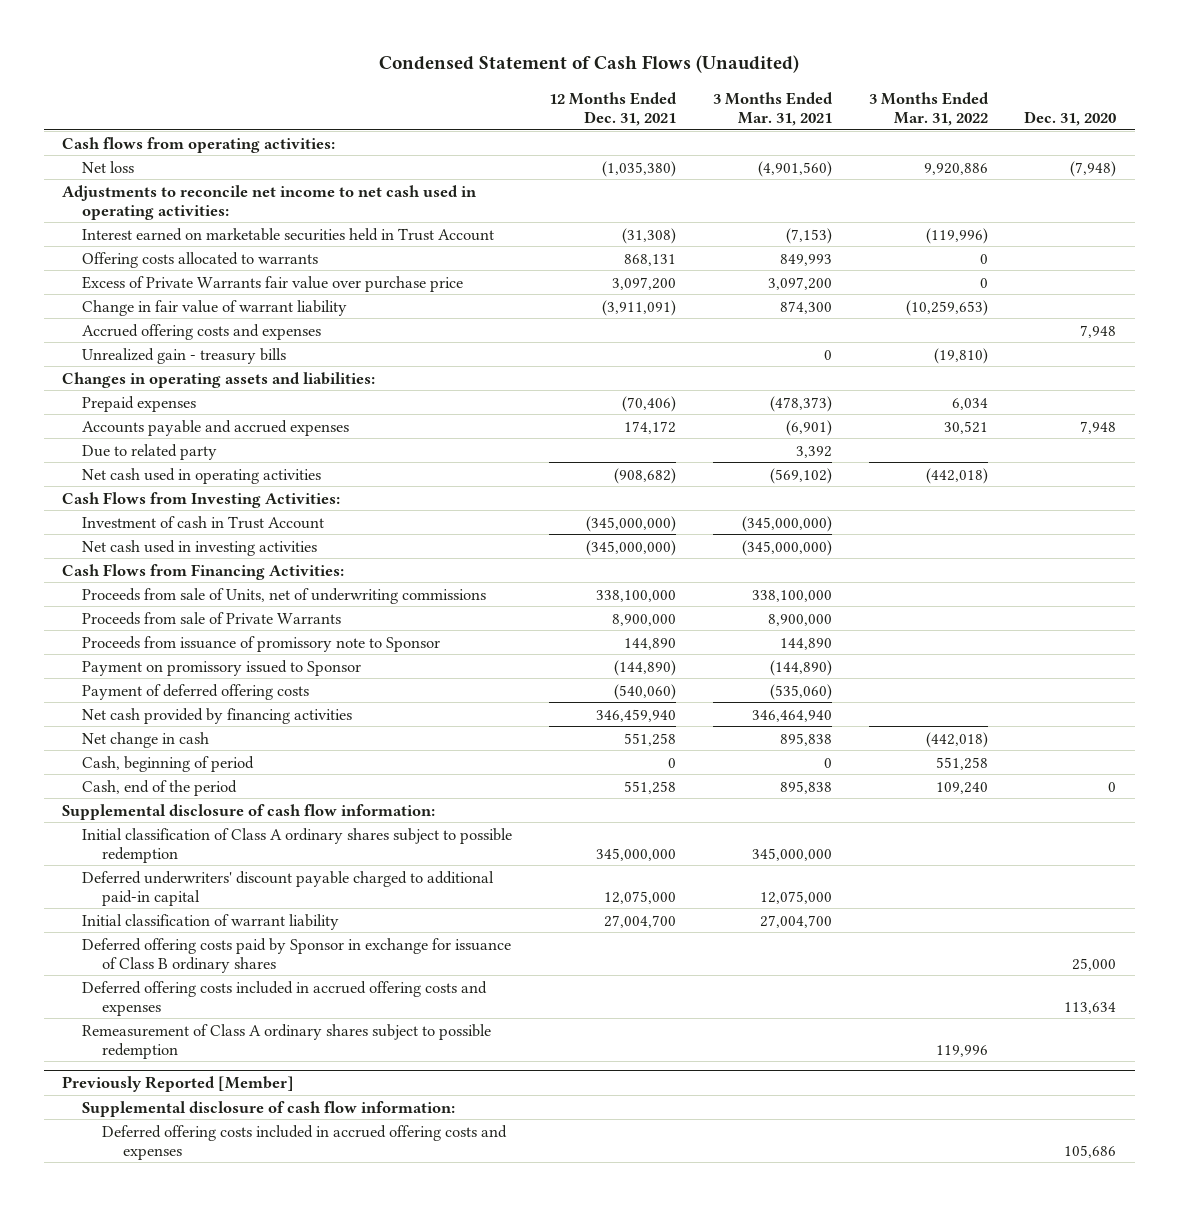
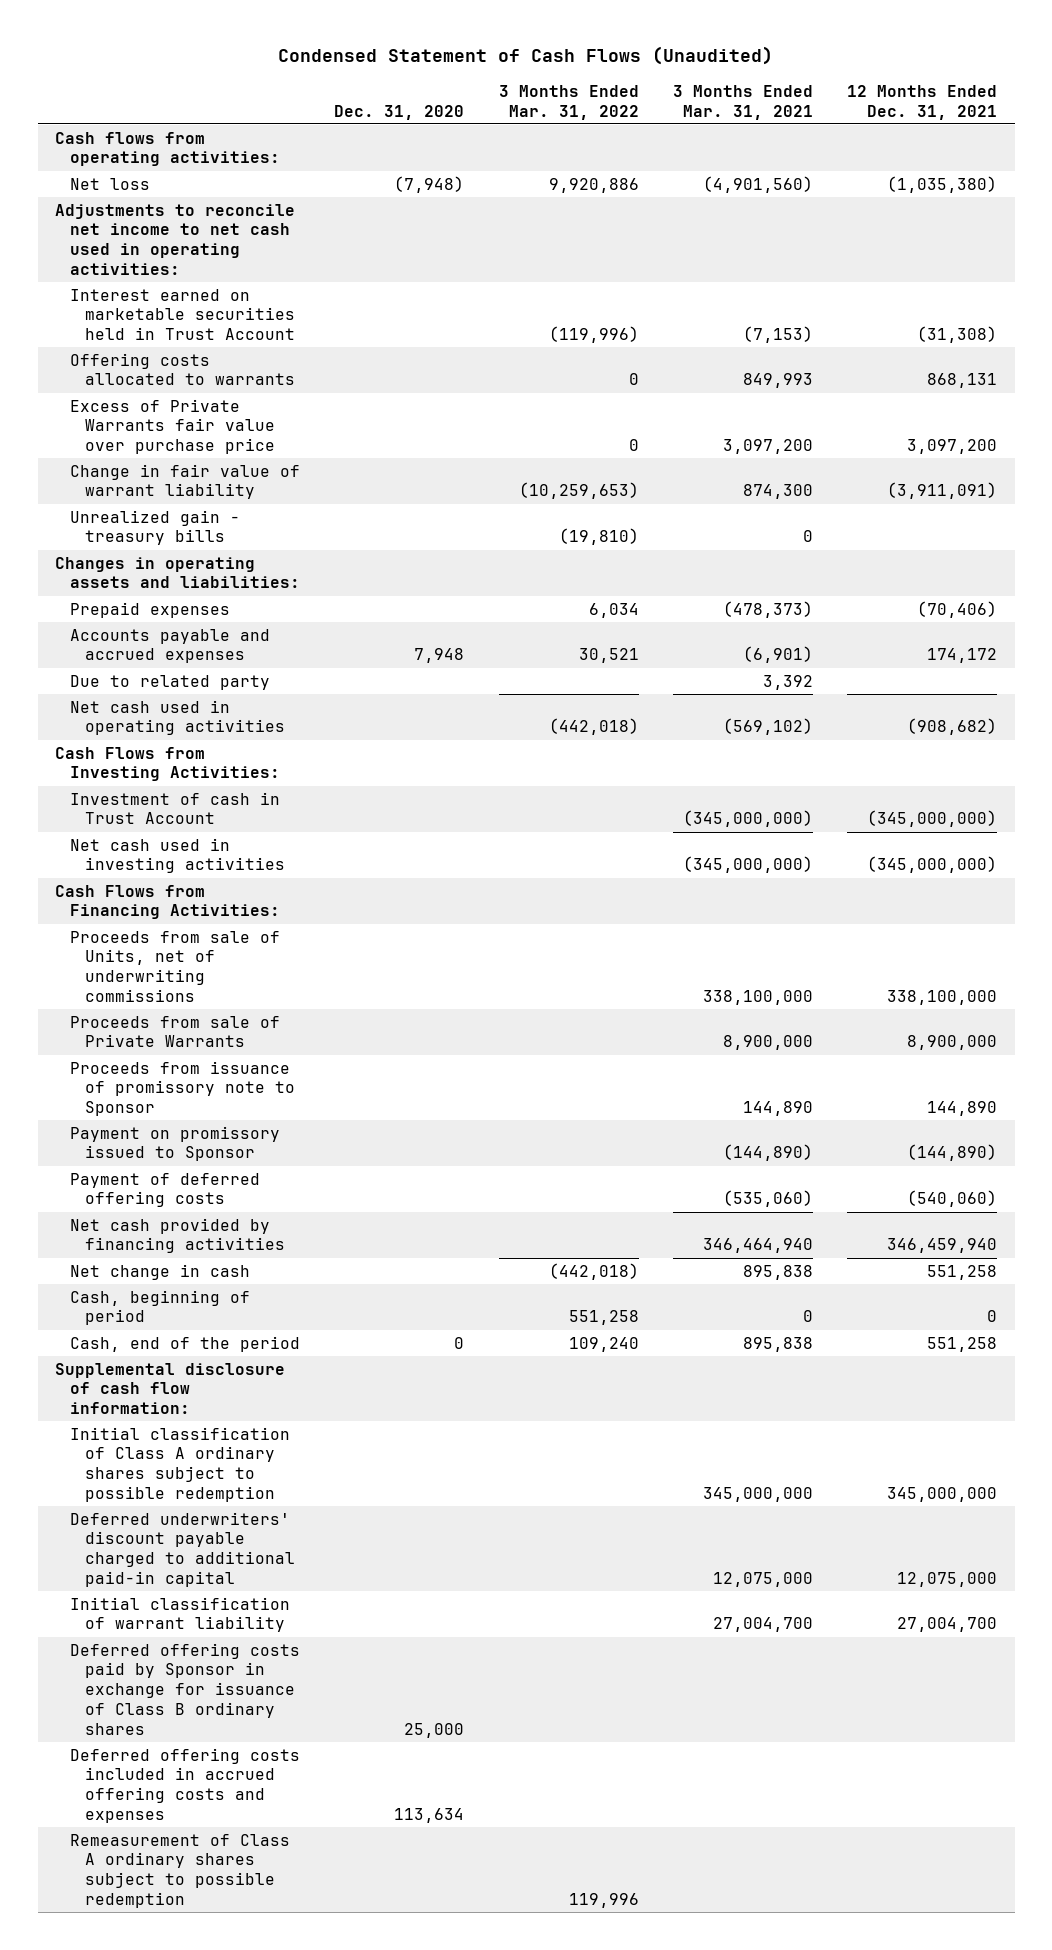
[82,323,322,340] Accrued offering costs and expenses -> none
[62,1076,295,1093] Previously Reported [Member] -> none
[82,1100,456,1117] Supplemental disclosure of cash flow information: -> none
[102,1124,508,1160] Deferred offering costs included in accrued offering costs and expenses -> none

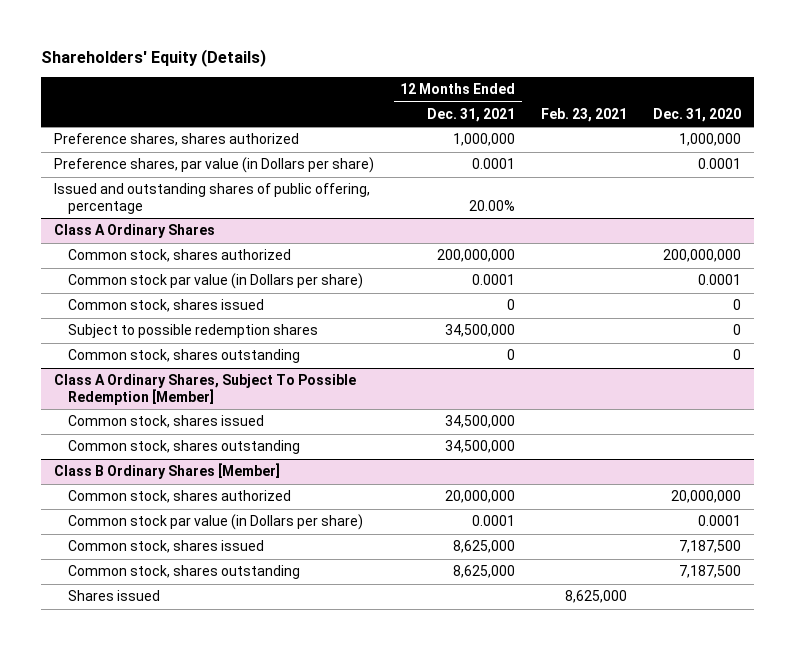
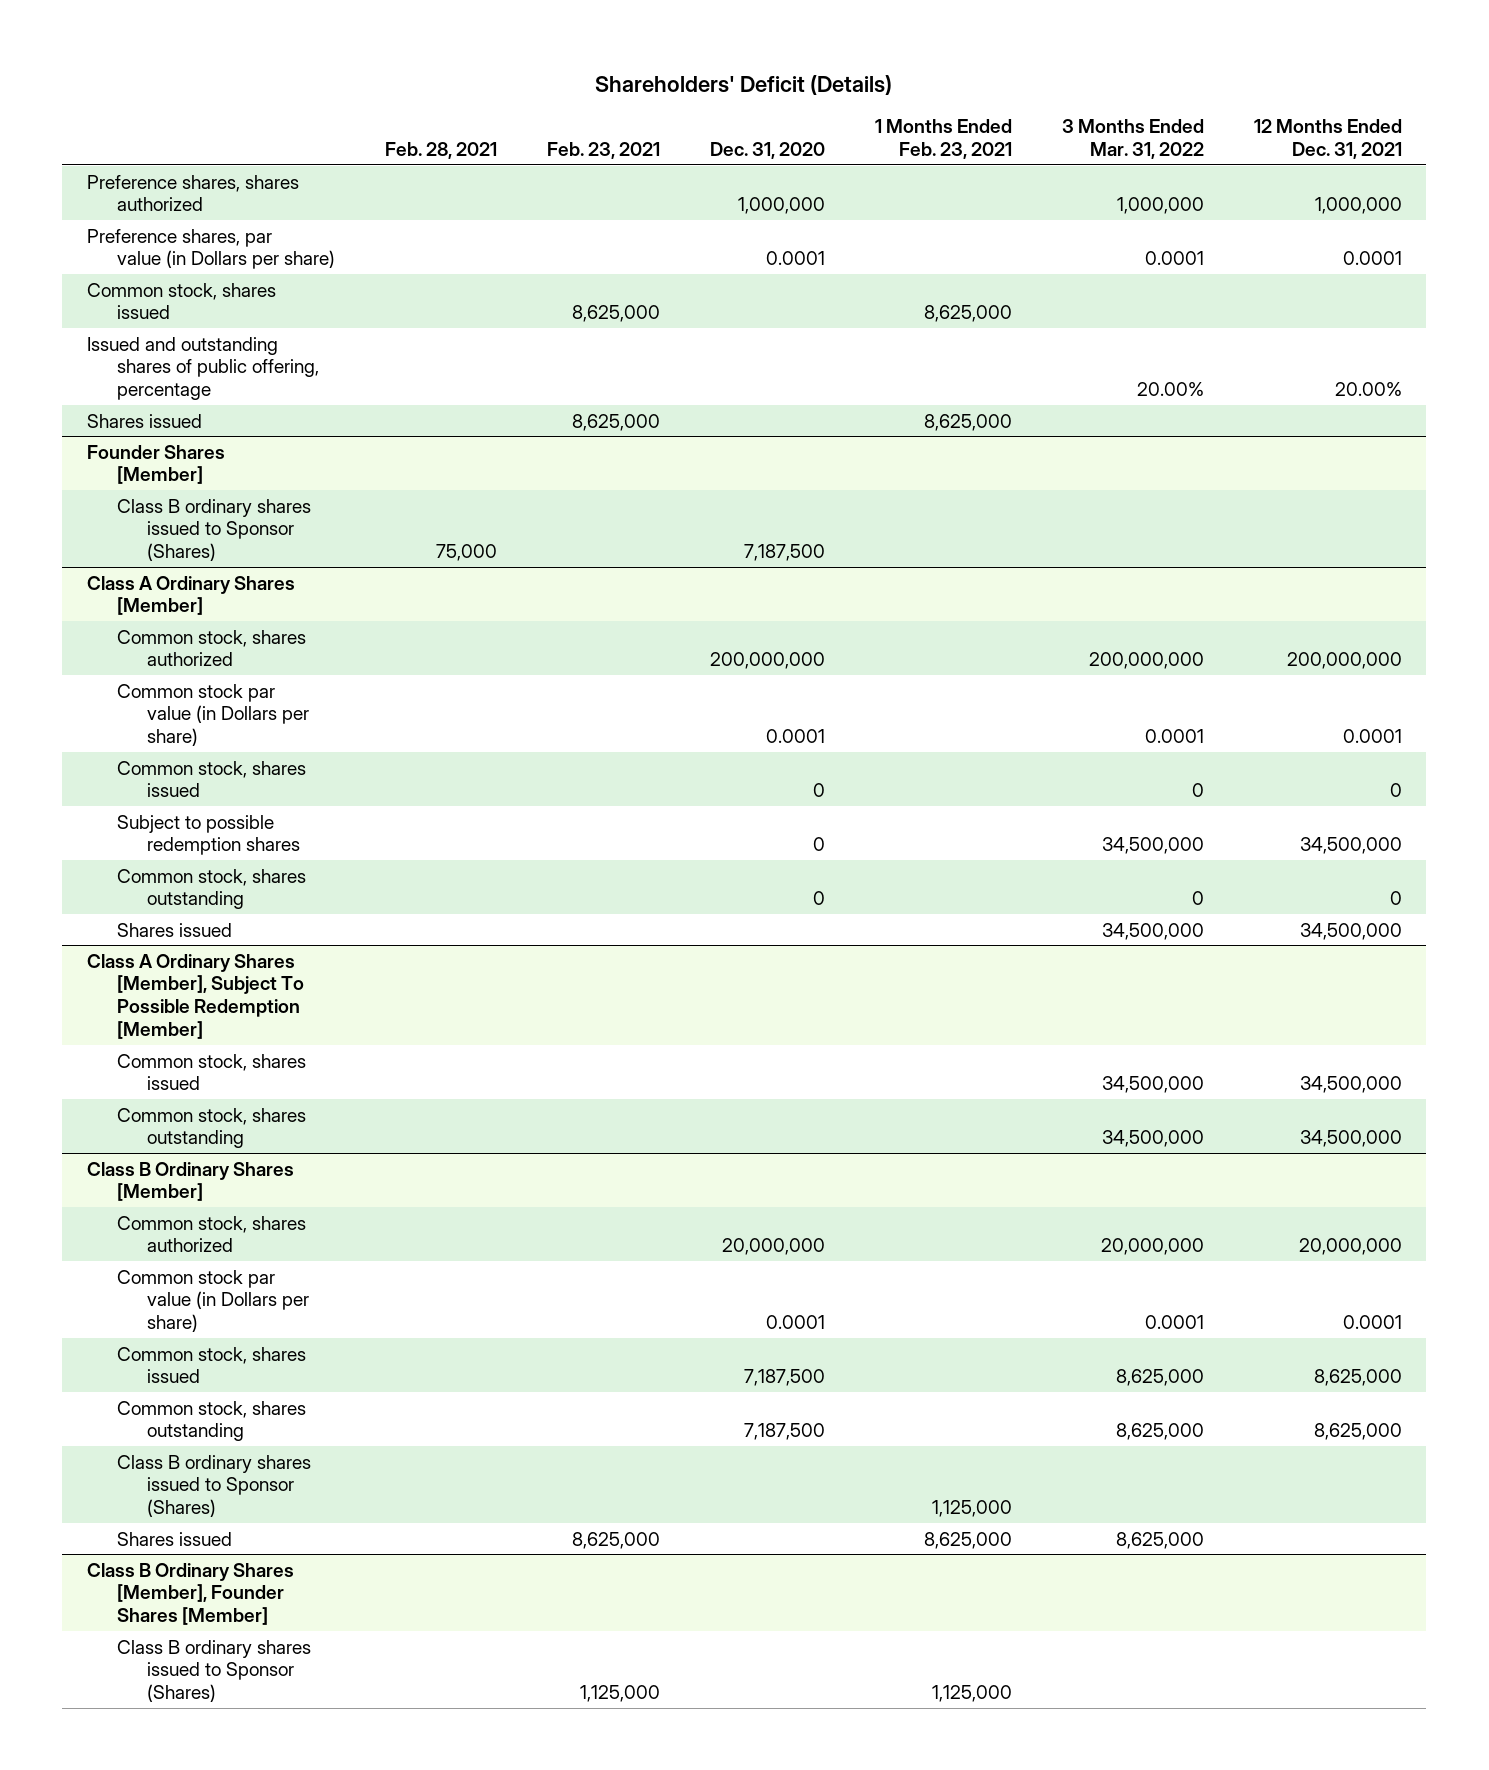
[41,49,267,68] Shareholders' Equity (Details) -> [595,74,893,95] Shareholders' Deficit (Details)
none -> [385,142,498,160] Feb. 28, 2021
none -> [874,119,1012,160] 1 Months Ended Feb. 23, 2021
none -> [1061,119,1204,160] 3 Months Ended Mar. 31, 2022
none -> [87,282,277,320] Common stock, shares issued
none -> [87,413,203,428] Shares issued
none -> [87,444,226,485] Founder Shares [Member]
none -> [117,498,312,562] Class B ordinary shares issued to Sponsor (Shares)
[54,224,216,239] Class A Ordinary Shares -> [87,575,296,616] Class A Ordinary Shares [Member]
none -> [117,922,233,937] Shares issued
[54,374,357,405] Class A Ordinary Shares, Subject To Possible Redemption [Member] -> [87,953,305,1039] Class A Ordinary Shares [Member], Subject To Possible Redemption [Member]
none -> [117,1454,312,1518] Class B ordinary shares issued to Sponsor (Shares)
none -> [87,1562,295,1626] Class B Ordinary Shares [Member], Founder Shares [Member]
none -> [117,1639,312,1703] Class B ordinary shares issued to Sponsor (Shares)

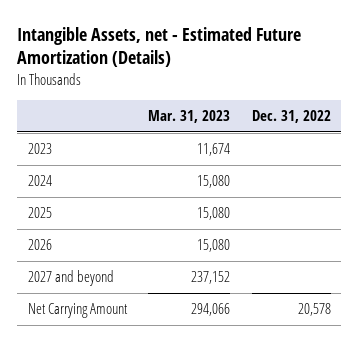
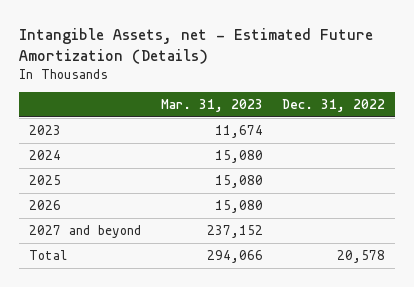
[27,303,128,319] Net Carrying Amount -> [29,250,68,261] Total

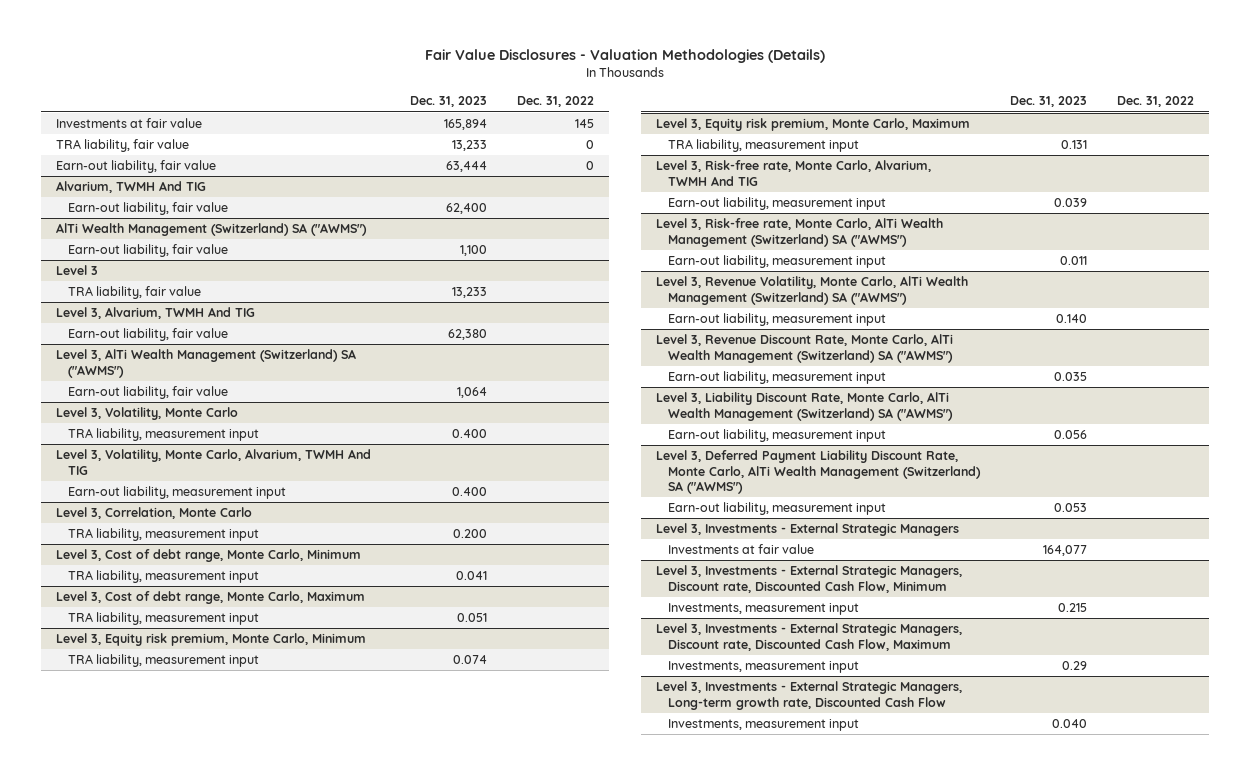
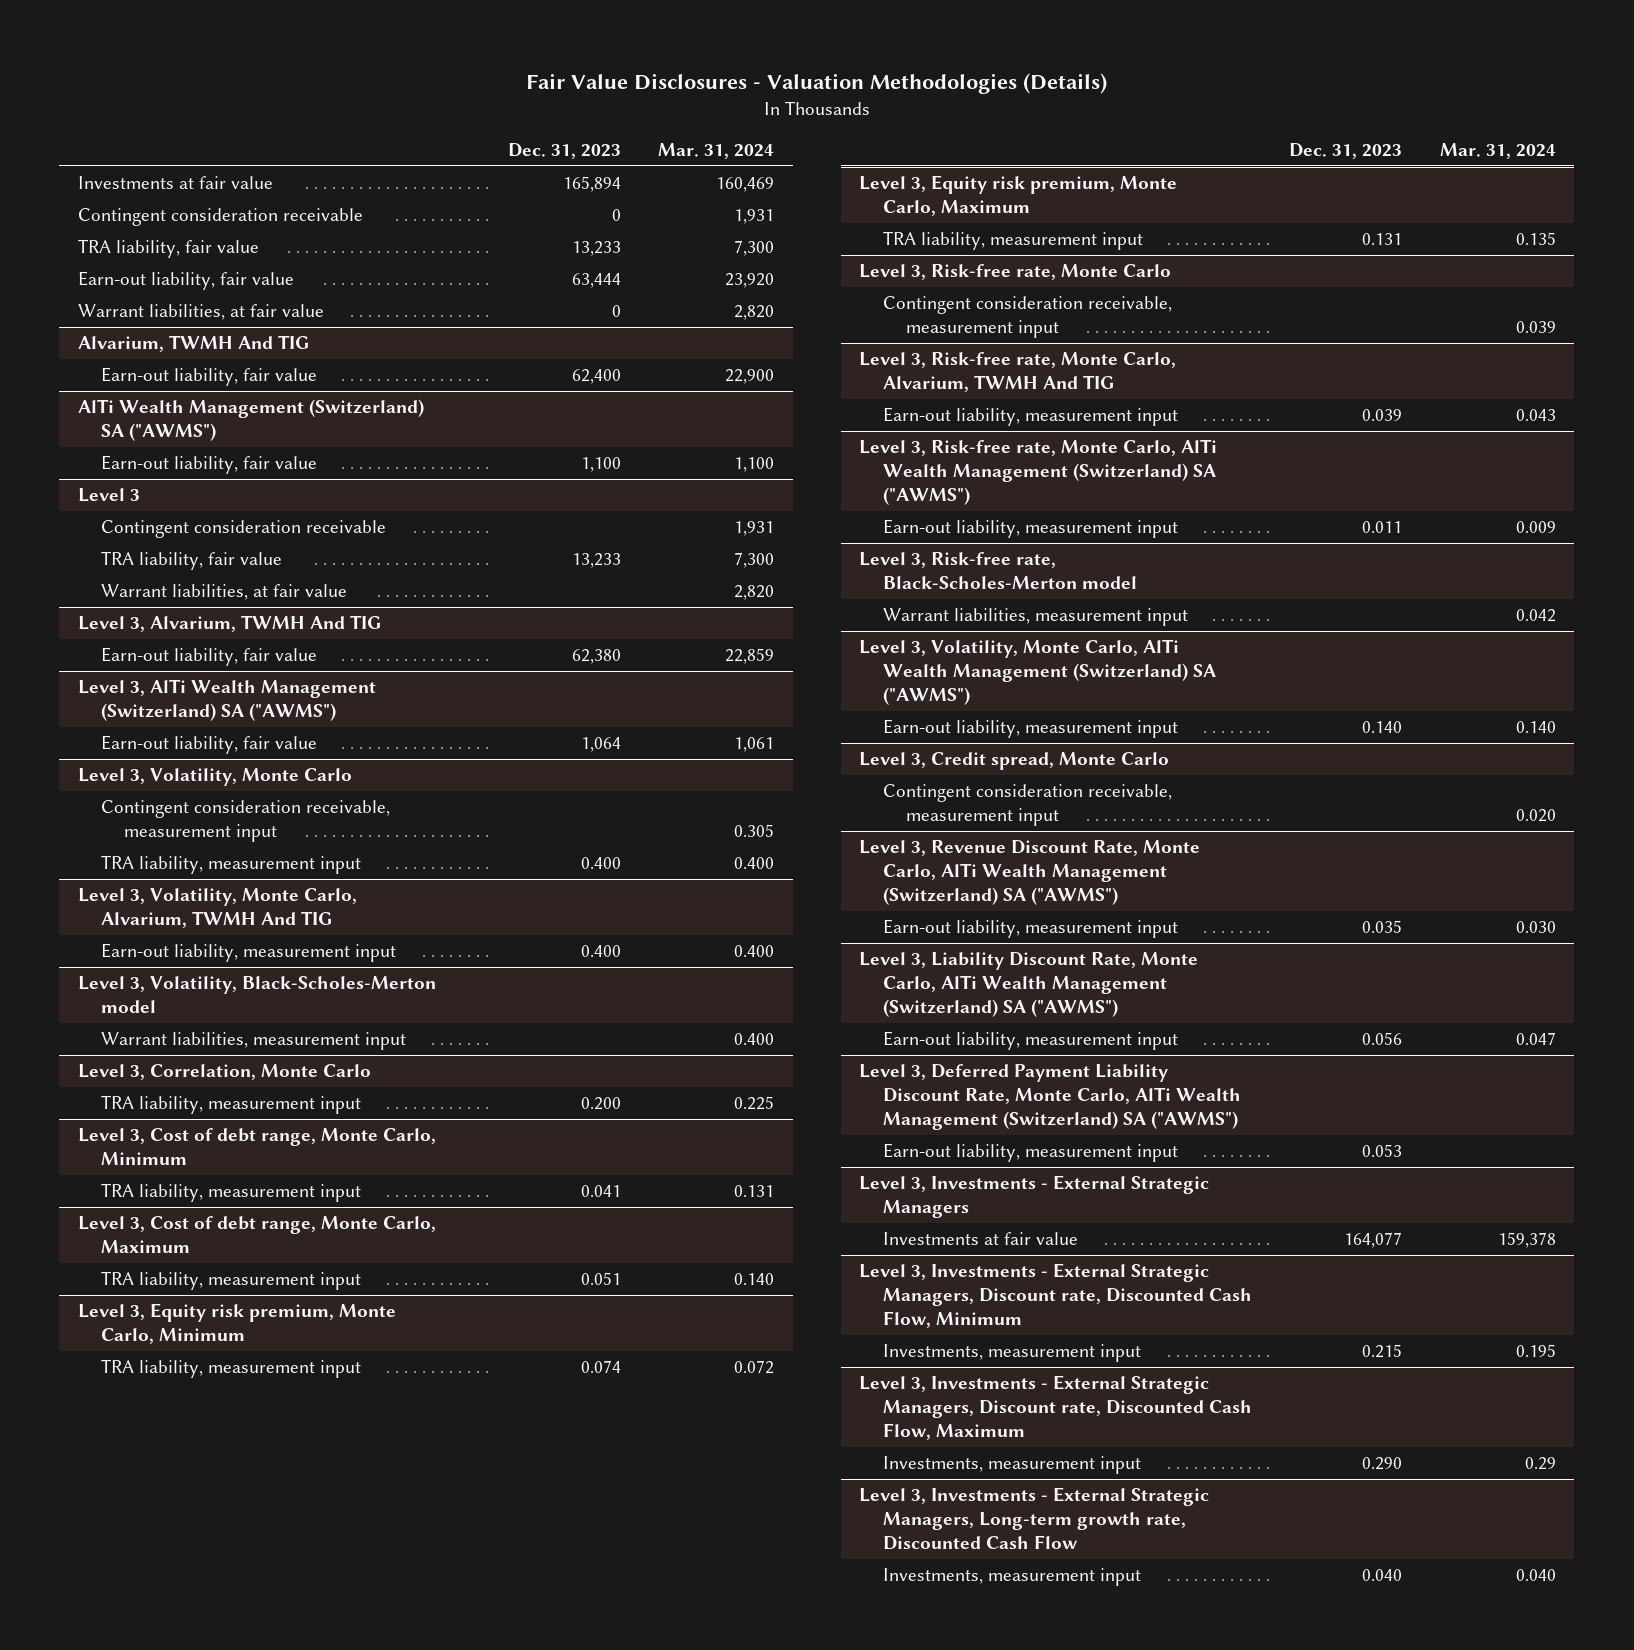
[517,96,595,108] Dec. 31, 2022 -> none
none -> [658,142,775,159] Mar. 31, 2024
none -> [78,208,364,227] Contingent consideration receivable
none -> [78,304,325,321] Warrant liabilities, at fair value
none -> [101,520,387,539] Contingent consideration receivable
none -> [101,584,348,601] Warrant liabilities, at fair value
none -> [101,800,391,843] Contingent consideration receivable, measurement input
none -> [78,976,437,1014] Level 3, Volatility, Black-Scholes-Merton model
none -> [101,1032,407,1051] Warrant liabilities, measurement input
none -> [859,264,1172,281] Level 3, Risk-free rate, Monte Carlo
none -> [882,296,1172,339] Contingent consideration receivable, measurement input
none -> [859,552,1137,590] Level 3, Risk-free rate, Black-Scholes-Merton model
none -> [882,608,1188,627] Warrant liabilities, measurement input
[655,276,968,305] Level 3, Revenue Volatility, Monte Carlo, AlTi Wealth Management (Switzerland) SA ("AWMS") -> [859,639,1216,705] Level 3, Volatility, Monte Carlo, AlTi Wealth Management (Switzerland) SA ("AWMS")
none -> [859,752,1170,771] Level 3, Credit spread, Monte Carlo
none -> [882,784,1172,827] Contingent consideration receivable, measurement input
[1061,661,1087,671] 0.29 -> [1362,1457,1403,1471] 0.290

